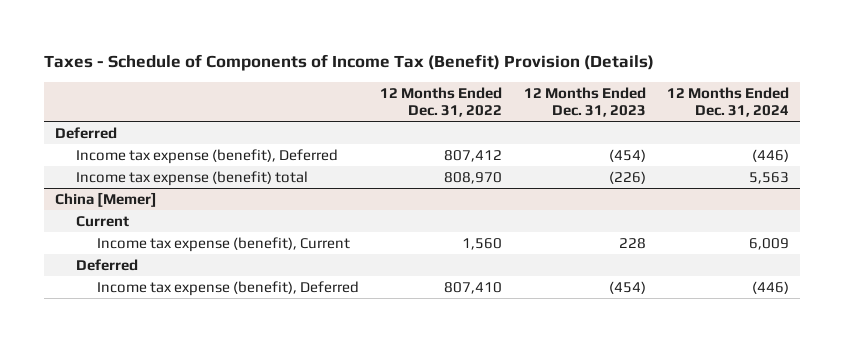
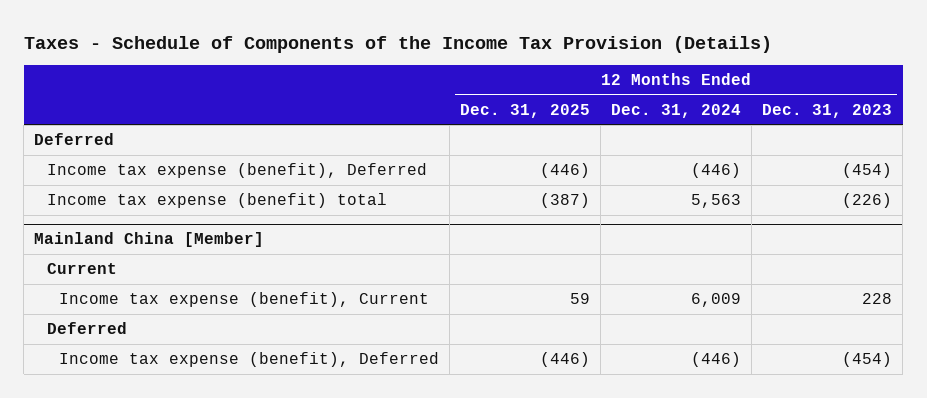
[44,54,655,72] Taxes - Schedule of Components of Income Tax (Benefit) Provision (Details) -> [23,35,772,53] Taxes - Schedule of Components of the Income Tax Provision (Details)
[380,86,503,118] 12 Months Ended Dec. 31, 2022 -> none
none -> [460,103,591,118] Dec. 31, 2025
[54,191,157,207] China [Memer] -> [34,232,265,248] Mainland China [Member]

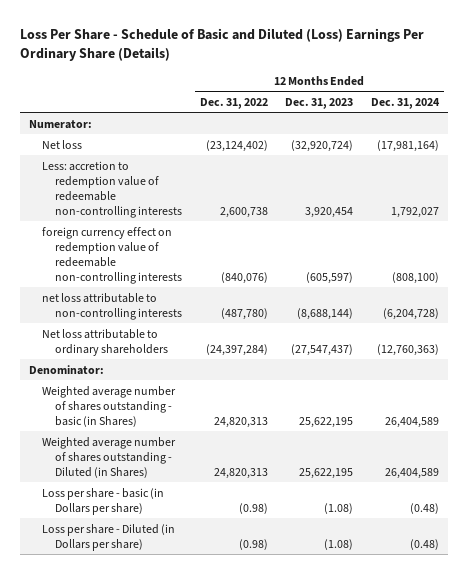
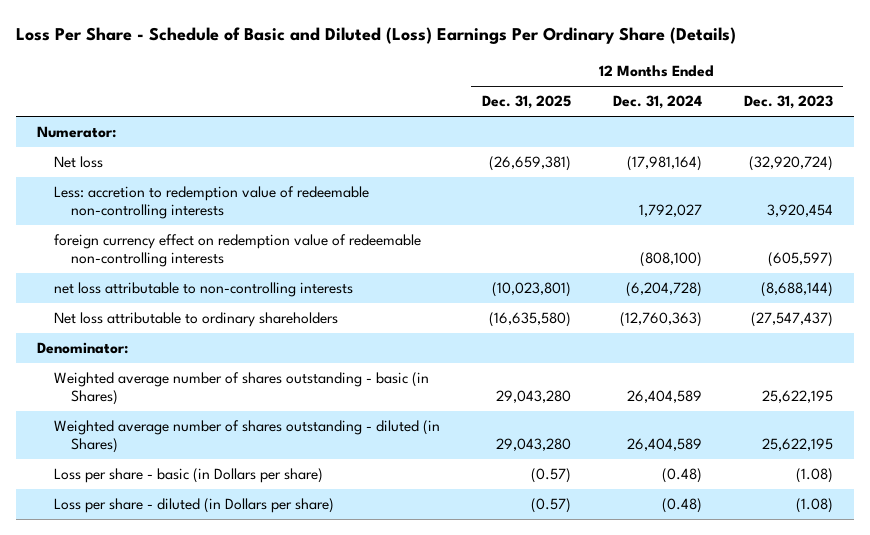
[199,97,268,109] Dec. 31, 2022 -> none
none -> [481,95,571,110] Dec. 31, 2025
[41,436,176,478] Weighted average number of shares outstanding - Diluted (in Shares) -> [54,420,441,454] Weighted average number of shares outstanding - diluted (in Shares)
[41,523,175,551] Loss per share - Diluted (in Dollars per share) -> [54,498,335,514] Loss per share - diluted (in Dollars per share)

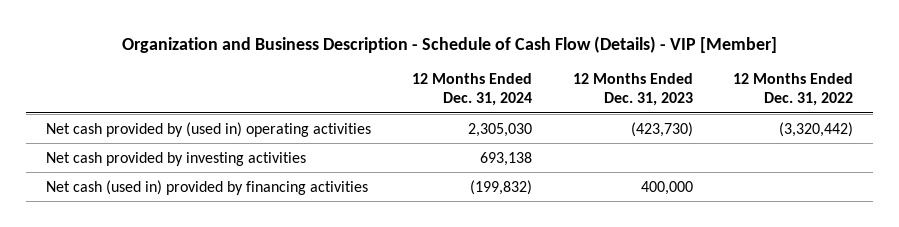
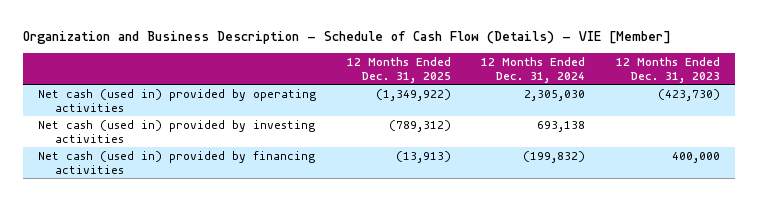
[121,35,777,53] Organization and Business Description - Schedule of Cash Flow (Details) - VIP [Member] -> [22,31,671,45] Organization and Business Description - Schedule of Cash Flow (Details) - VIE [Member]
[733,73,854,107] 12 Months Ended Dec. 31, 2022 -> none
none -> [346,56,451,83] 12 Months Ended Dec. 31, 2025
[46,121,372,137] Net cash provided by (used in) operating activities -> [37,88,316,112] Net cash (used in) provided by operating activities
[46,151,307,166] Net cash provided by investing activities -> [37,119,315,143] Net cash (used in) provided by investing activities

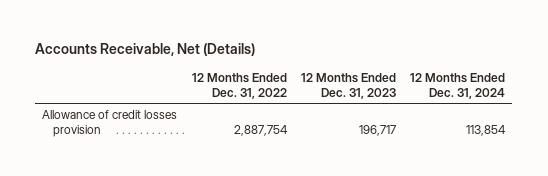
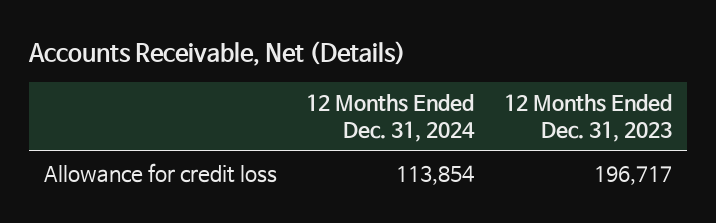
[191,72,287,99] 12 Months Ended Dec. 31, 2022 -> none
[42,110,178,138] Allowance of credit losses provision -> [43,162,277,183] Allowance for credit loss

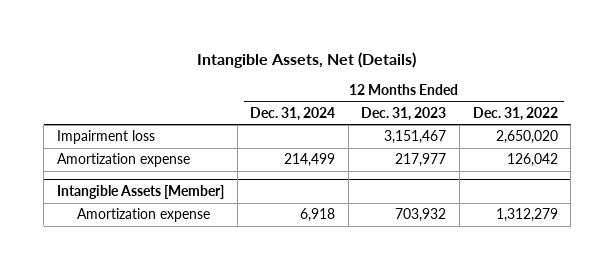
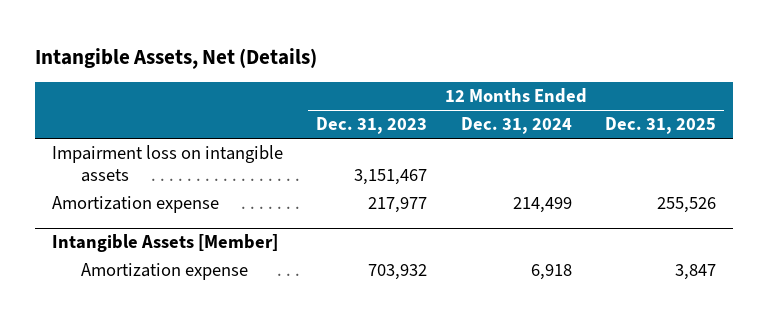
[472,107,558,122] Dec. 31, 2022 -> none
none -> [605,117,717,135] Dec. 31, 2025
[57,130,156,145] Impairment loss -> [52,145,284,183] Impairment loss on intangible assets

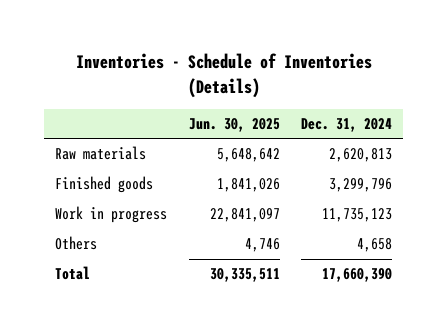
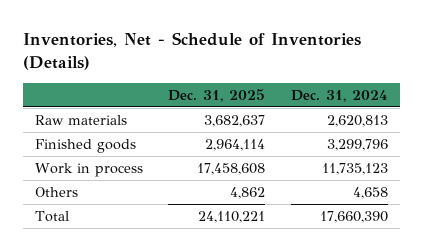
[75,53,372,98] Inventories - Schedule of Inventories (Details) -> [22,32,361,71] Inventories, Net - Schedule of Inventories (Details)
[188,117,280,132] Jun. 30, 2025 -> none
none -> [168,88,266,102] Dec. 31, 2025
[54,206,167,224] Work in progress -> [35,163,144,178] Work in process

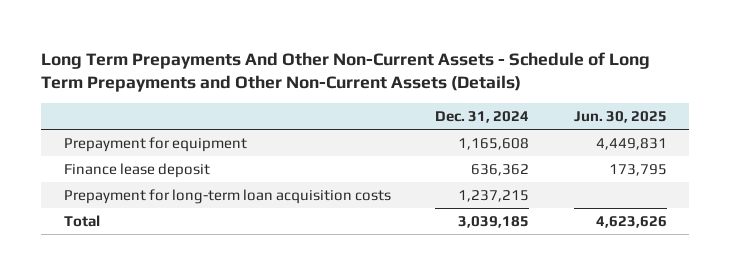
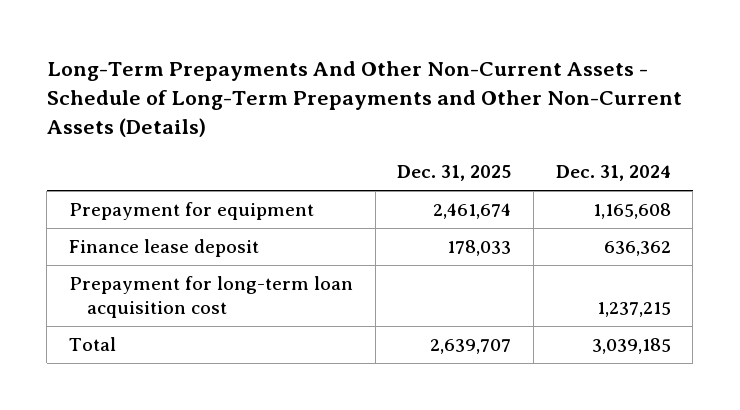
[41,51,651,92] Long Term Prepayments And Other Non-Current Assets - Schedule of Long Term Prepayments and Other Non-Current Assets (Details) -> [46,60,682,138] Long-Term Prepayments And Other Non-Current Assets - Schedule of Long-Term Prepayments and Other Non-Current Assets (Details)
[573,110,667,123] Jun. 30, 2025 -> none
none -> [397,165,512,182] Dec. 31, 2025
[63,189,391,205] Prepayment for long-term loan acquisition costs -> [68,276,353,318] Prepayment for long-term loan acquisition cost

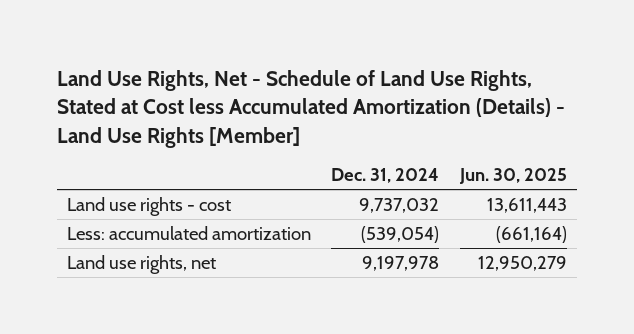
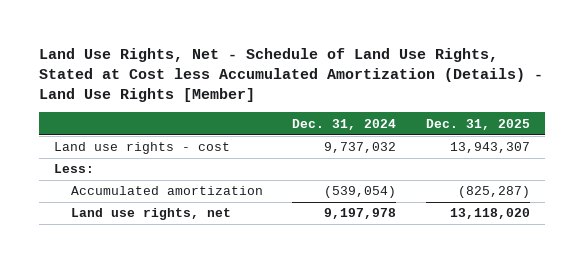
[458,168,567,185] Jun. 30, 2025 -> none
none -> [425,118,530,130] Dec. 31, 2025
none -> [53,164,94,174] Less:
[67,225,312,240] Less: accumulated amortization -> [70,186,263,196] Accumulated amortization

